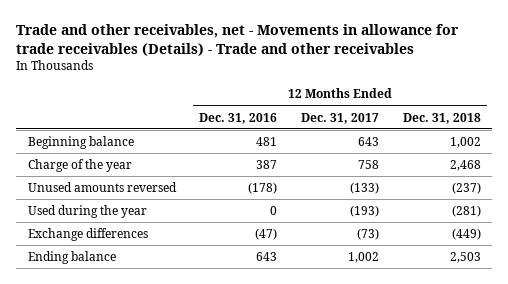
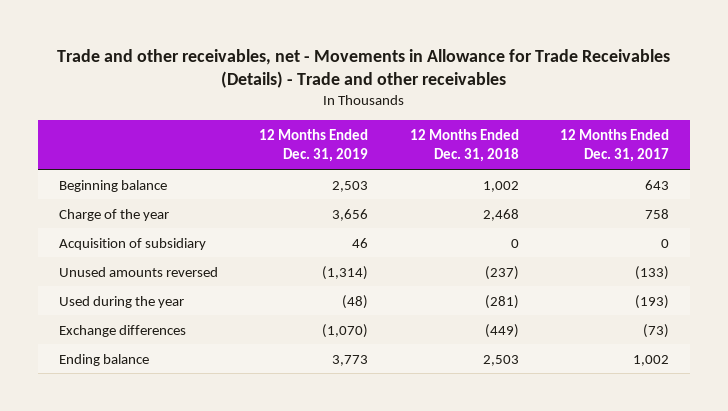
[15,23,459,56] Trade and other receivables, net - Movements in allowance for trade receivables (Details) - Trade and other receivables -> [57,48,671,89] Trade and other receivables, net - Movements in Allowance for Trade Receivables (Details) - Trade and other receivables
[199,112,278,124] Dec. 31, 2016 -> none
none -> [259,129,369,163] 12 Months Ended Dec. 31, 2019
none -> [59,237,207,250] Acquisition of subsidiary

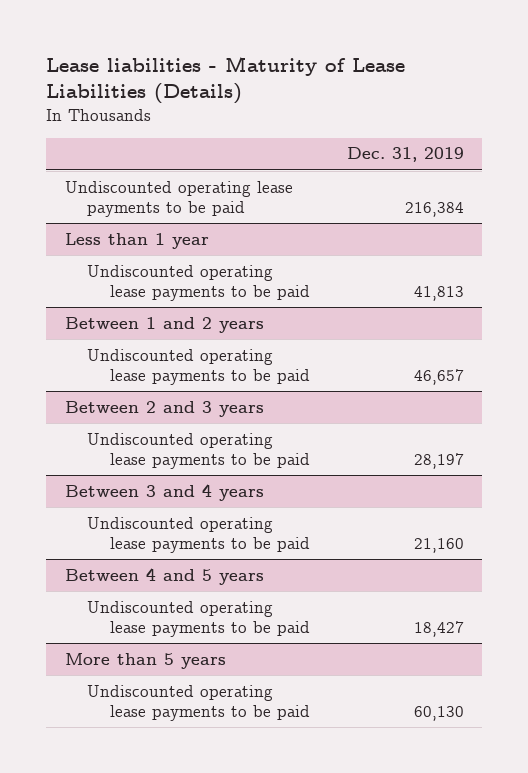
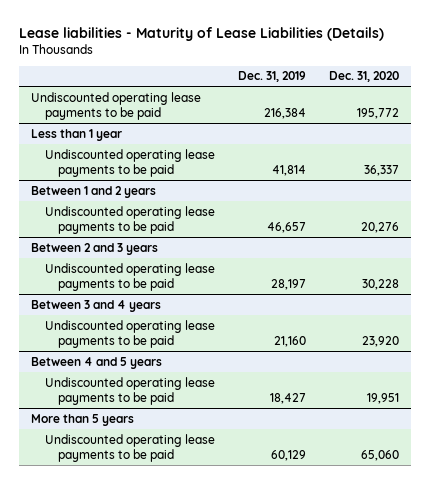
none -> [329,71,400,83] Dec. 31, 2020
[413,286,464,302] 41,813 -> [272,164,307,176] 41,814
[413,706,464,722] 60,130 -> [271,449,307,461] 60,129

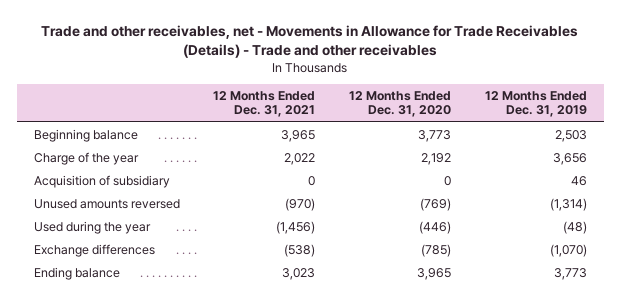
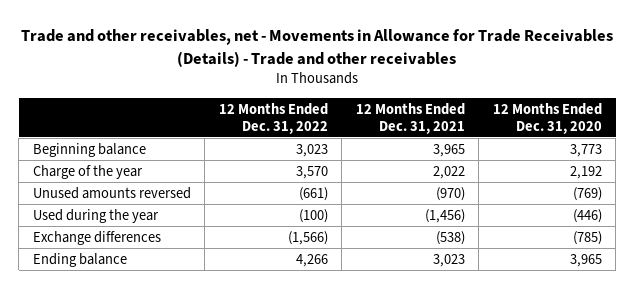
[485,90,588,118] 12 Months Ended Dec. 31, 2019 -> none
none -> [218,102,328,134] 12 Months Ended Dec. 31, 2022
[33,174,170,188] Acquisition of subsidiary -> none

